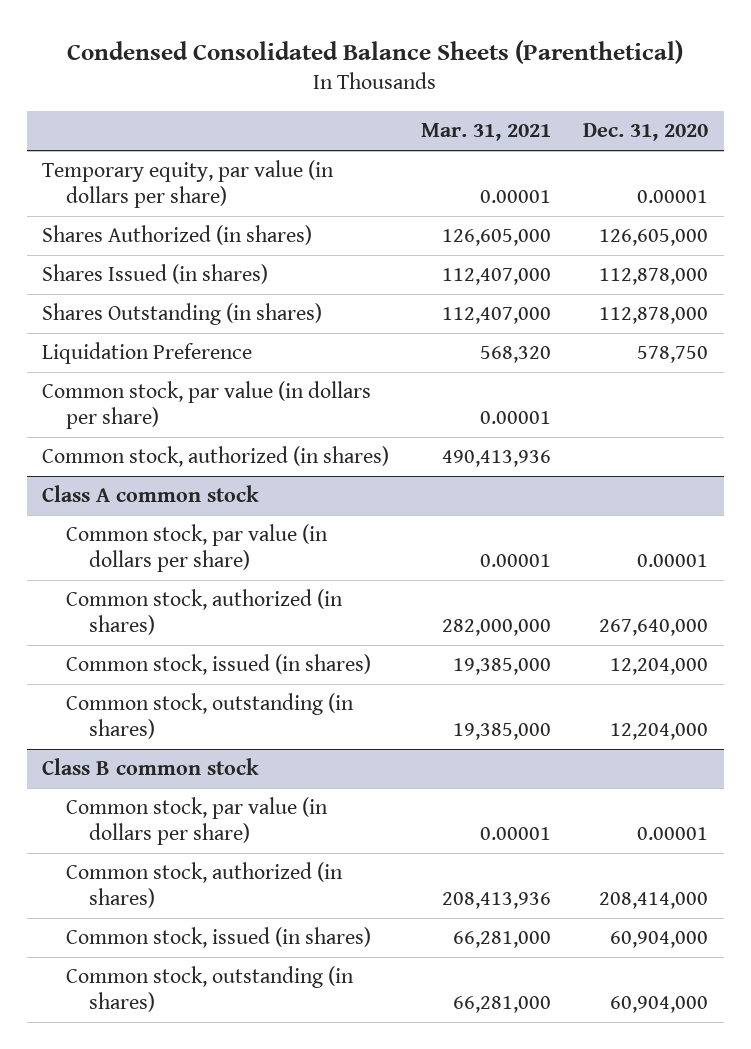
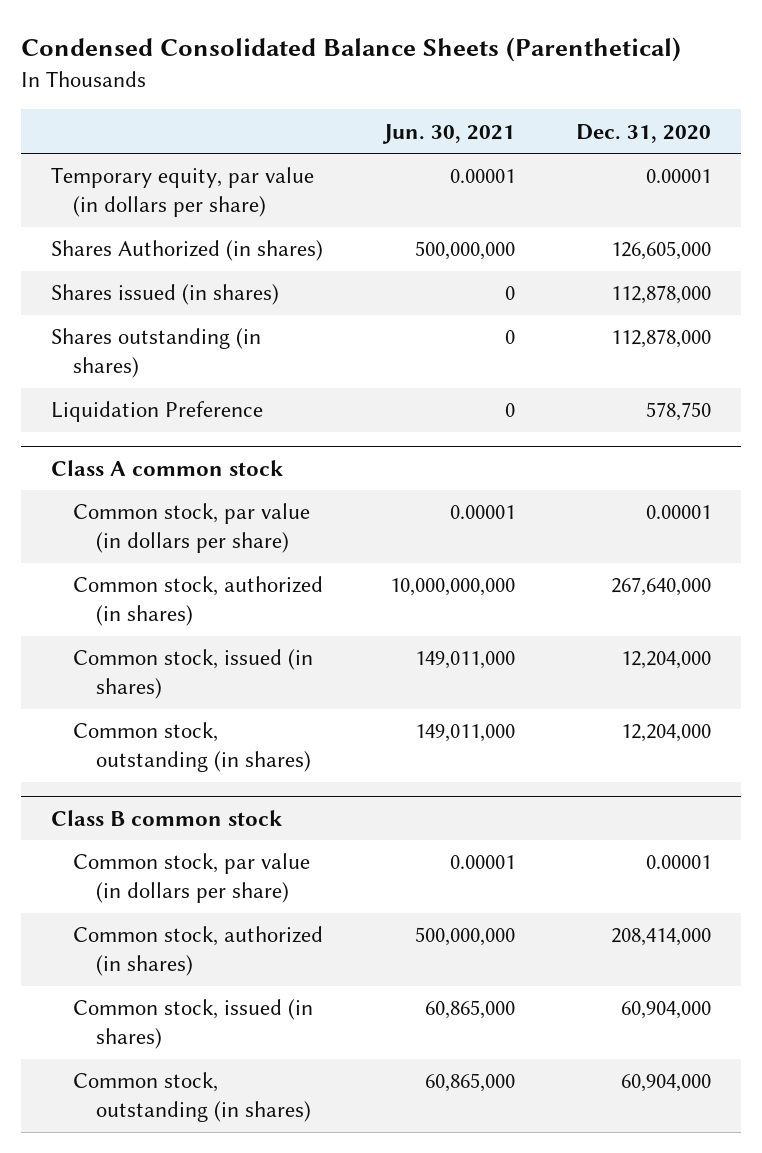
[421,123,552,142] Mar. 31, 2021 -> none
none -> [382,123,516,144] Jun. 30, 2021
[42,264,269,285] Shares Issued (in shares) -> [51,284,280,306] Shares issued (in shares)
[42,303,323,326] Shares Outstanding (in shares) -> [51,328,262,378] Shares outstanding (in shares)
[42,381,372,430] Common stock, par value (in dollars per share) -> none
[42,446,390,468] Common stock, authorized (in shares) -> none

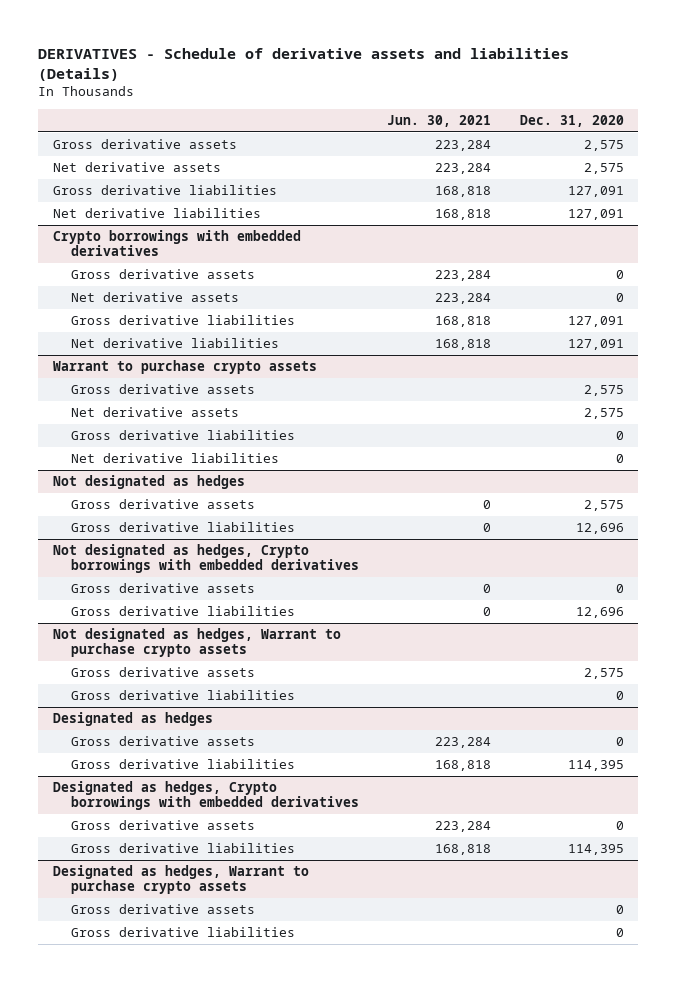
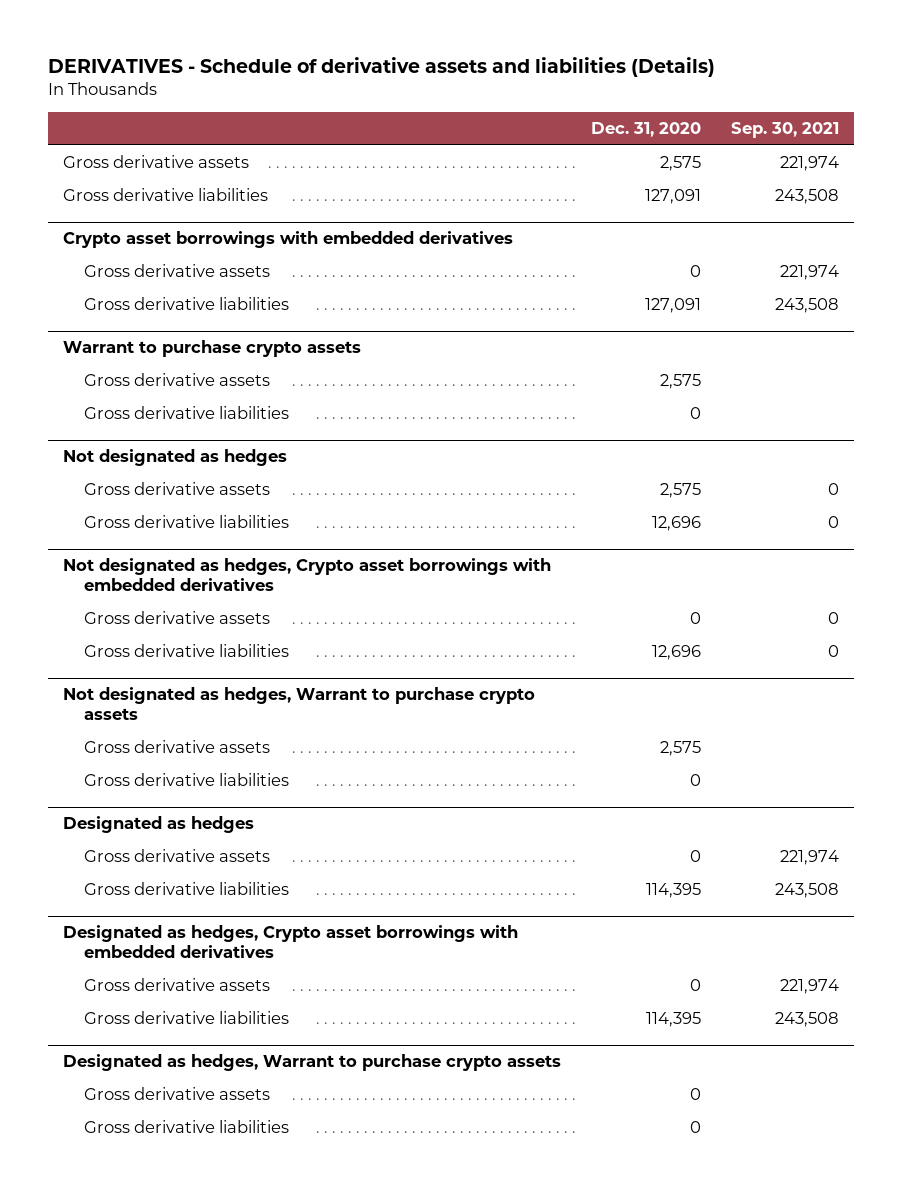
[387,115,492,128] Jun. 30, 2021 -> none
none -> [730,121,839,138] Sep. 30, 2021
[52,162,221,173] Net derivative assets -> none
[52,208,261,219] Net derivative liabilities -> none
[52,230,301,257] Crypto borrowings with embedded derivatives -> [62,231,513,249] Crypto asset borrowings with embedded derivatives
[70,292,239,303] Net derivative assets -> none
[70,338,279,349] Net derivative liabilities -> none
[70,407,239,418] Net derivative assets -> none
[70,453,279,464] Net derivative liabilities -> none
[52,544,359,574] Not designated as hedges, Crypto borrowings with embedded derivatives -> [62,558,551,592] Not designated as hedges, Crypto asset borrowings with embedded derivatives
[52,781,359,811] Designated as hedges, Crypto borrowings with embedded derivatives -> [62,925,518,959] Designated as hedges, Crypto asset borrowings with embedded derivatives

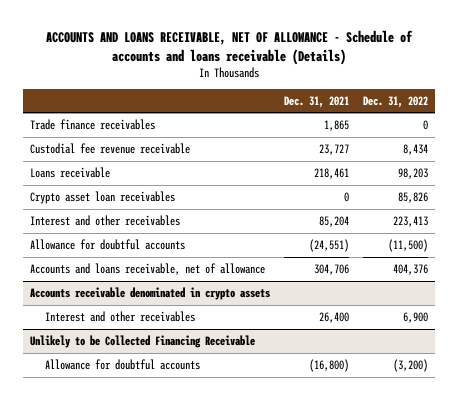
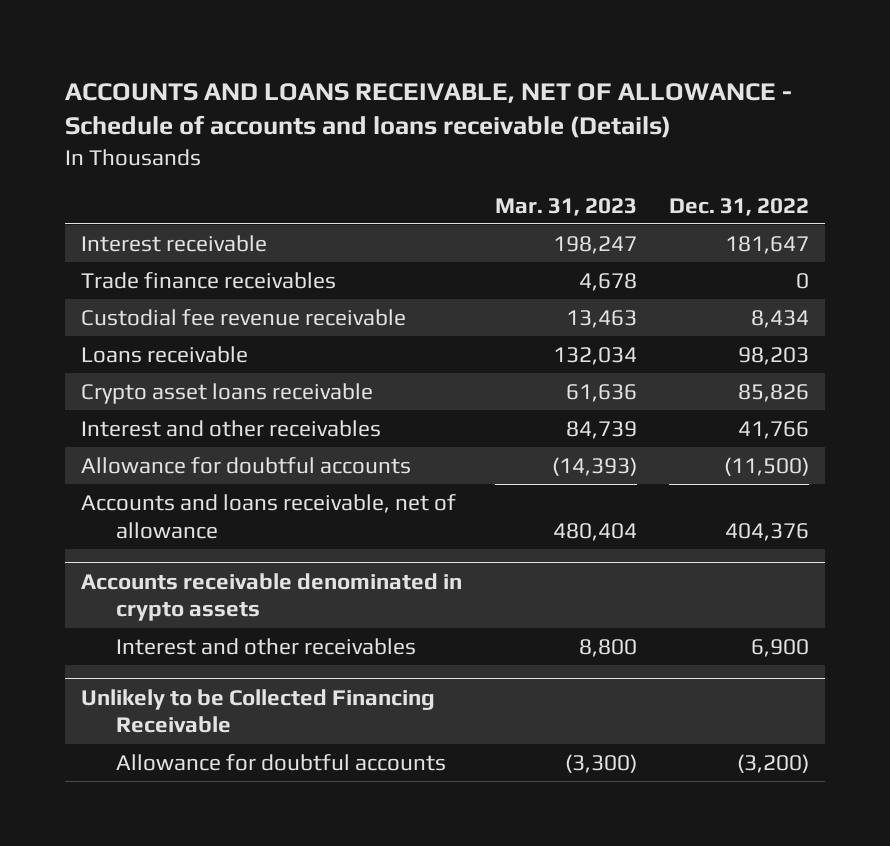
[283,95,349,108] Dec. 31, 2021 -> none
none -> [494,197,637,216] Mar. 31, 2023
none -> [81,234,268,252] Interest receivable
[30,191,176,205] Crypto asset loan receivables -> [81,382,374,404] Crypto asset loans receivable
[392,216,428,228] 223,413 -> [737,420,809,439] 41,766

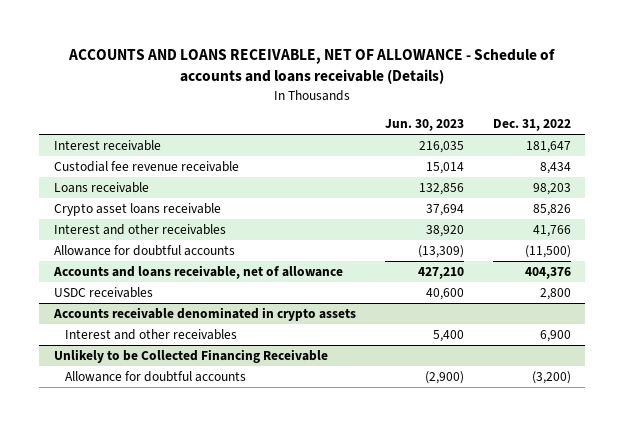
[494,197,637,216] Mar. 31, 2023 -> none
none -> [384,119,464,132] Jun. 30, 2023
[81,271,337,289] Trade finance receivables -> none
none -> [53,287,153,299] USDC receivables

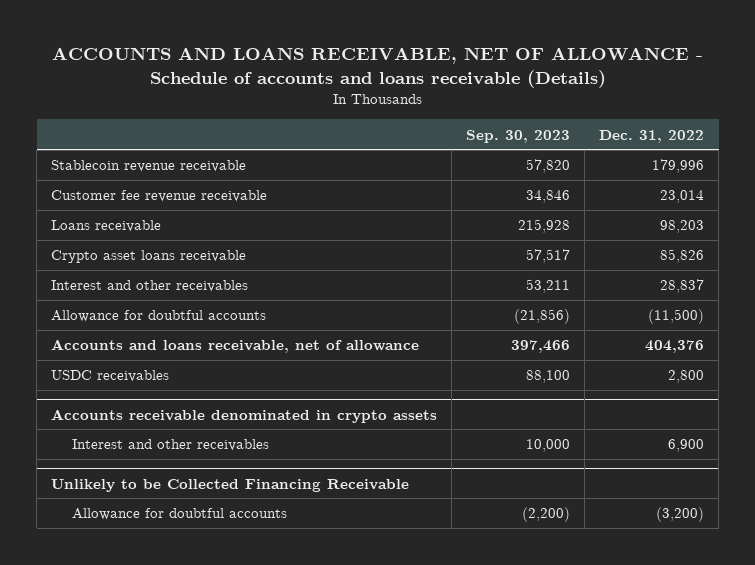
[384,119,464,132] Jun. 30, 2023 -> none
none -> [466,129,571,143] Sep. 30, 2023
[53,140,161,152] Interest receivable -> none
none -> [51,160,247,173] Stablecoin revenue receivable
[53,161,239,173] Custodial fee revenue receivable -> [51,190,268,203] Customer fee revenue receivable
[539,162,571,175] 8,434 -> [660,190,705,204] 23,014
[532,225,571,238] 41,766 -> [660,279,705,294] 28,837

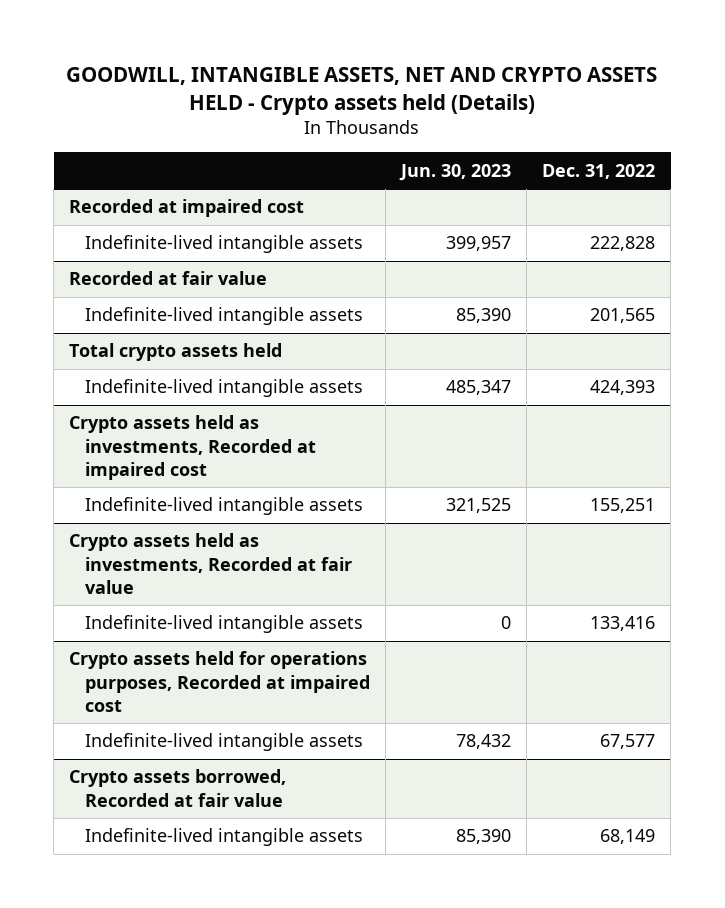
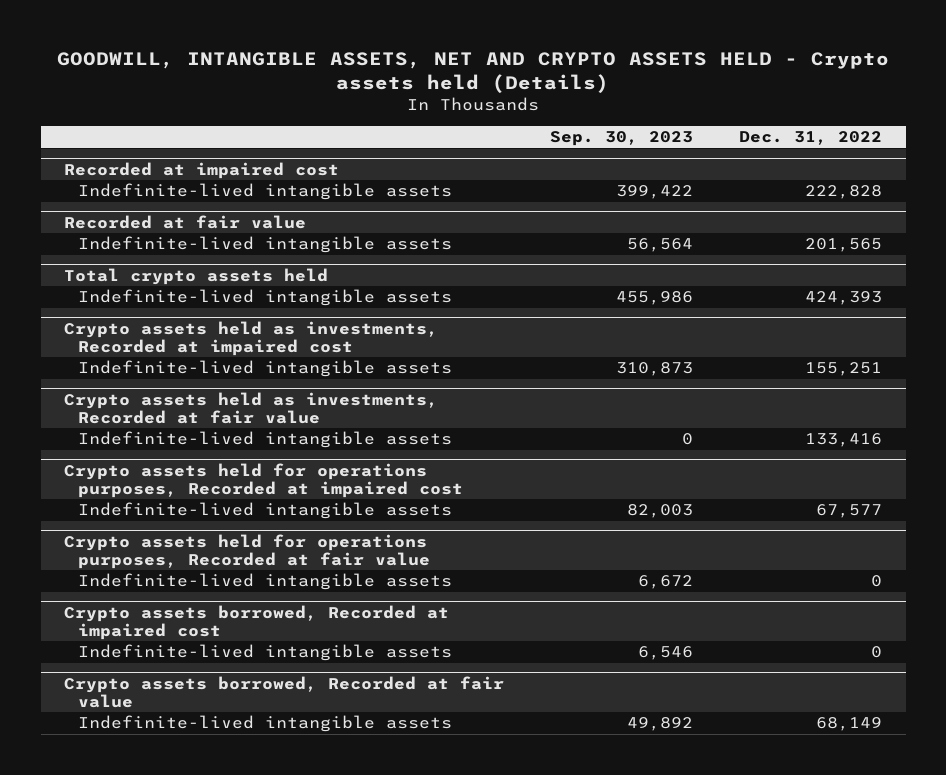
[399,163,512,181] Jun. 30, 2023 -> none
none -> [550,131,694,147] Sep. 30, 2023
none -> [64,533,430,569] Crypto assets held for operations purposes, Recorded at fair value
none -> [77,573,452,591] Indefinite-lived intangible assets
none -> [64,604,450,640] Crypto assets borrowed, Recorded at impaired cost
none -> [77,644,452,662] Indefinite-lived intangible assets

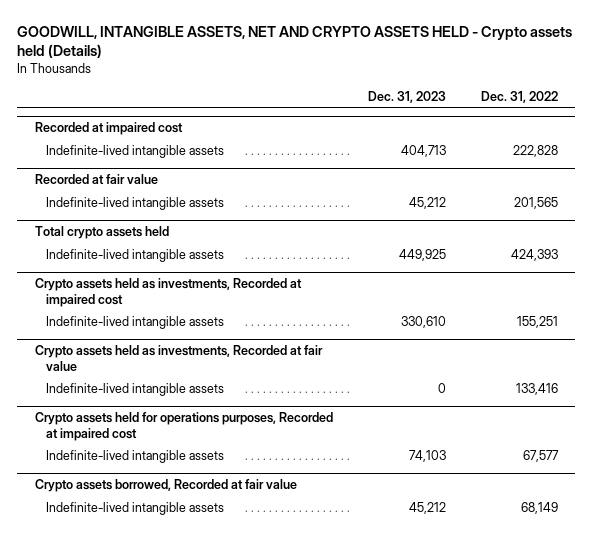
[550,131,694,147] Sep. 30, 2023 -> none
none -> [367,91,446,104] Dec. 31, 2023
[64,533,430,569] Crypto assets held for operations purposes, Recorded at fair value -> none
[77,573,452,591] Indefinite-lived intangible assets -> none
[64,604,450,640] Crypto assets borrowed, Recorded at impaired cost -> none
[77,644,452,662] Indefinite-lived intangible assets -> none

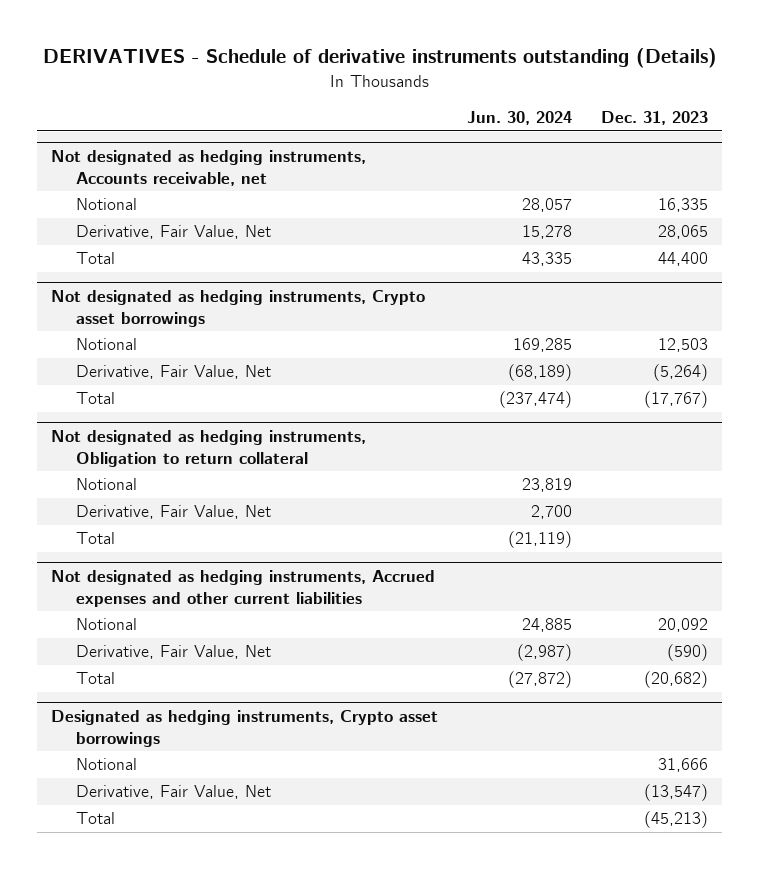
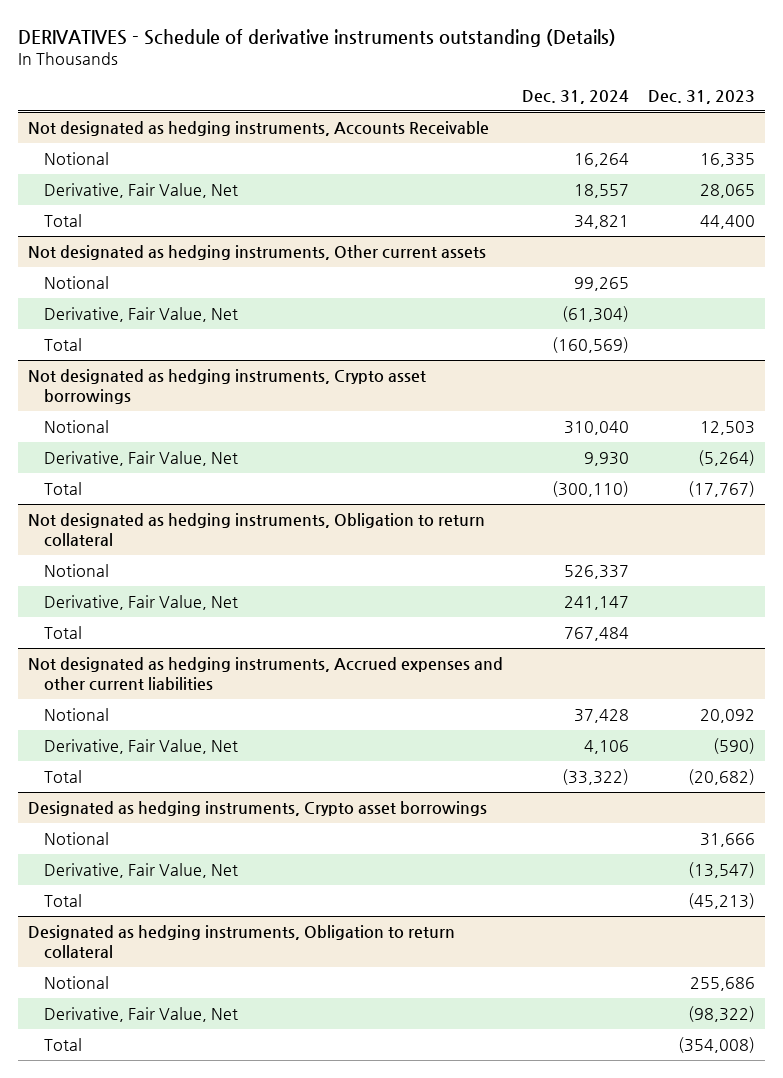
[467,111,573,126] Jun. 30, 2024 -> none
none -> [522,89,630,104] Dec. 31, 2024
[51,150,367,186] Not designated as hedging instruments, Accounts receivable, net -> [28,121,490,137] Not designated as hedging instruments, Accounts Receivable
none -> [28,245,487,261] Not designated as hedging instruments, Other current assets
none -> [44,276,110,290] Notional
none -> [44,307,239,323] Derivative, Fair Value, Net
none -> [44,338,83,352] Total
none -> [28,925,456,959] Designated as hedging instruments, Obligation to return collateral
none -> [44,976,110,990] Notional
none -> [44,1007,239,1023] Derivative, Fair Value, Net
none -> [44,1038,83,1052] Total

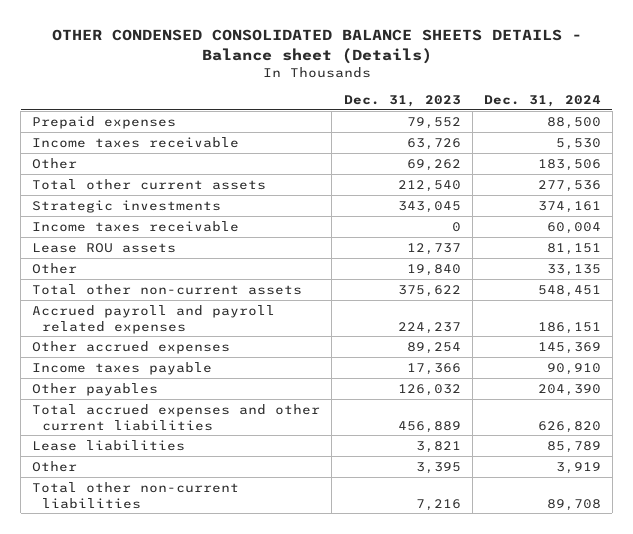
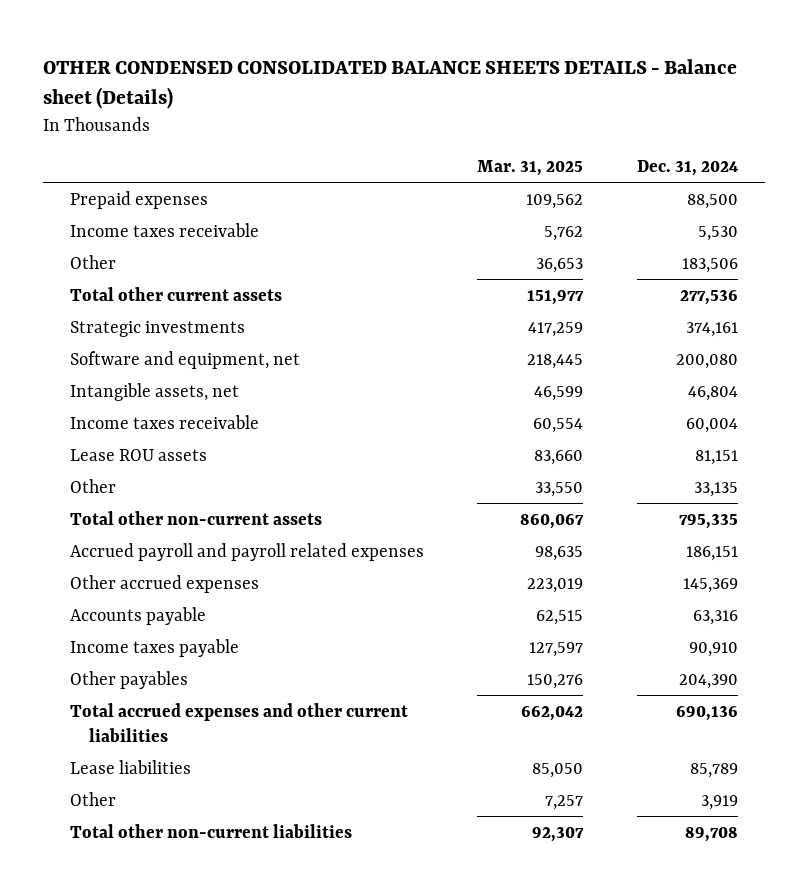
[343,94,461,107] Dec. 31, 2023 -> none
none -> [477,160,584,177] Mar. 31, 2025
none -> [69,350,300,369] Software and equipment, net
none -> [69,382,239,401] Intangible assets, net
[537,284,601,297] 548,451 -> [679,513,739,529] 795,335
none -> [69,606,206,625] Accounts payable
[537,420,601,433] 626,820 -> [676,705,739,721] 690,136

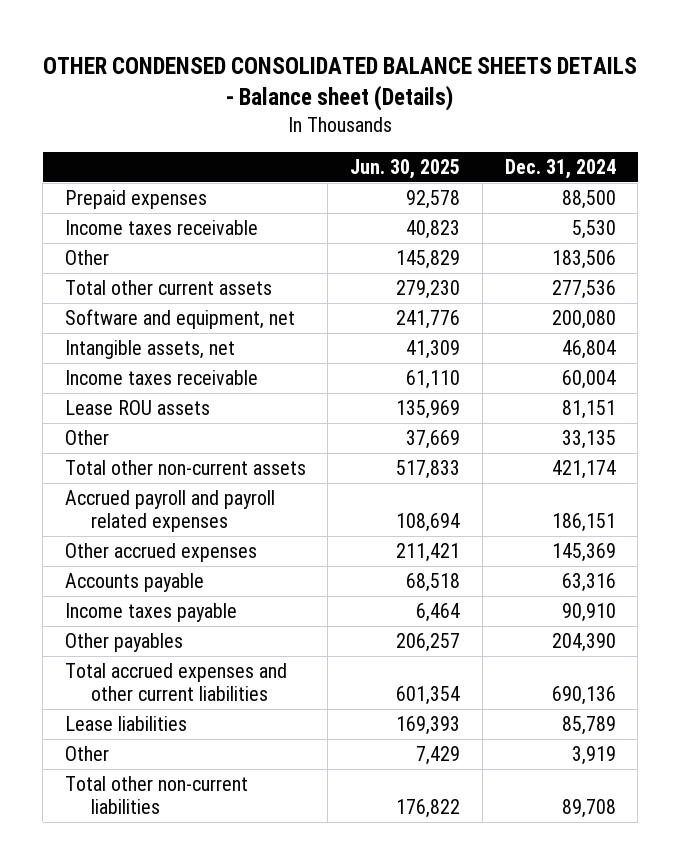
[477,160,584,177] Mar. 31, 2025 -> none
none -> [350,158,461,179] Jun. 30, 2025
[69,320,245,337] Strategic investments -> none
[679,513,739,529] 795,335 -> [551,460,616,480] 421,174

